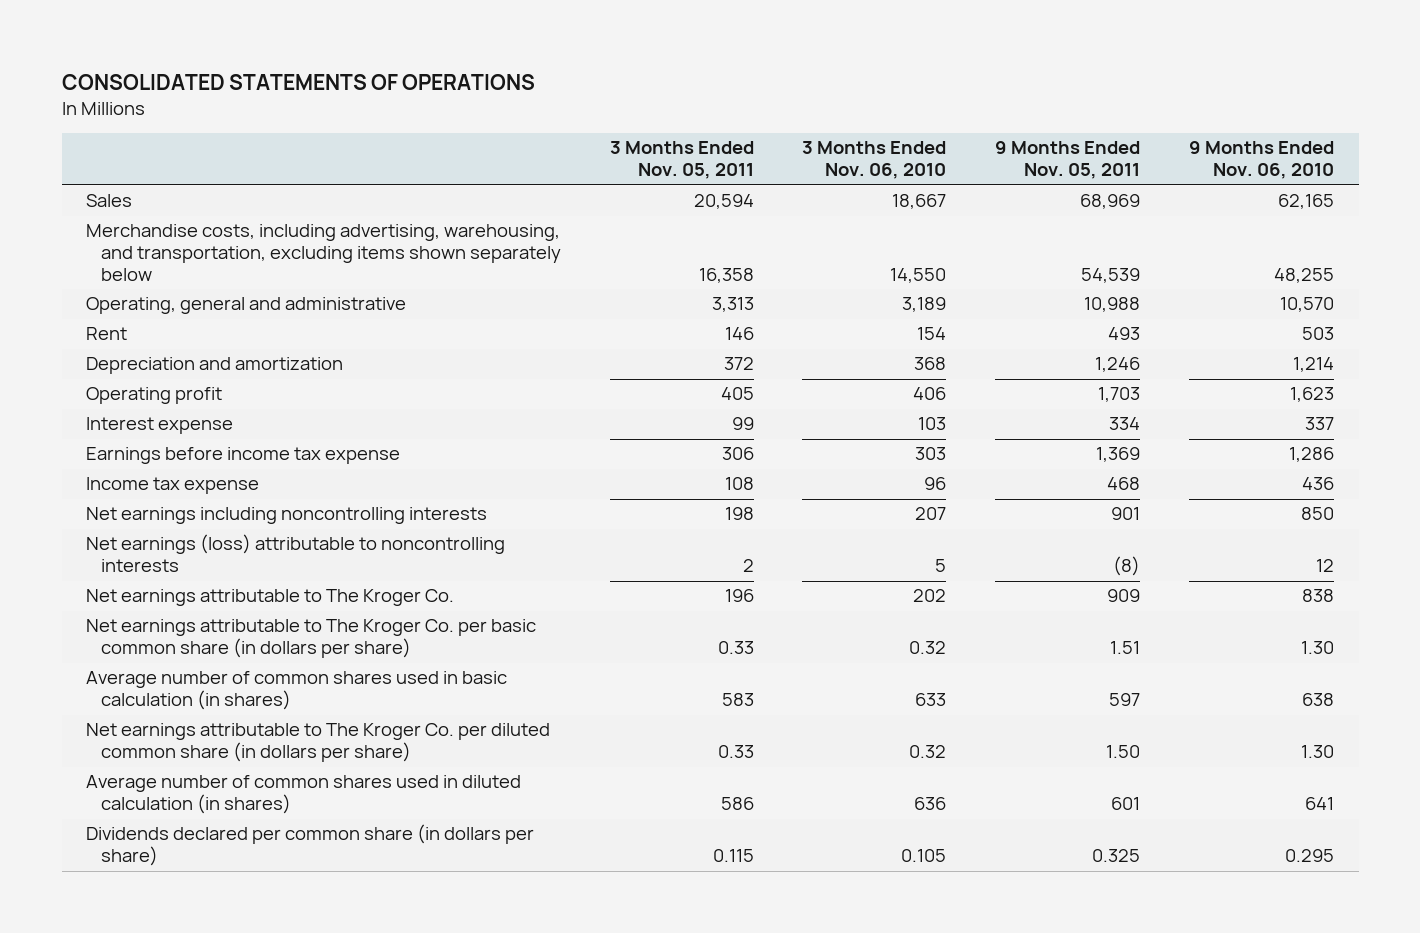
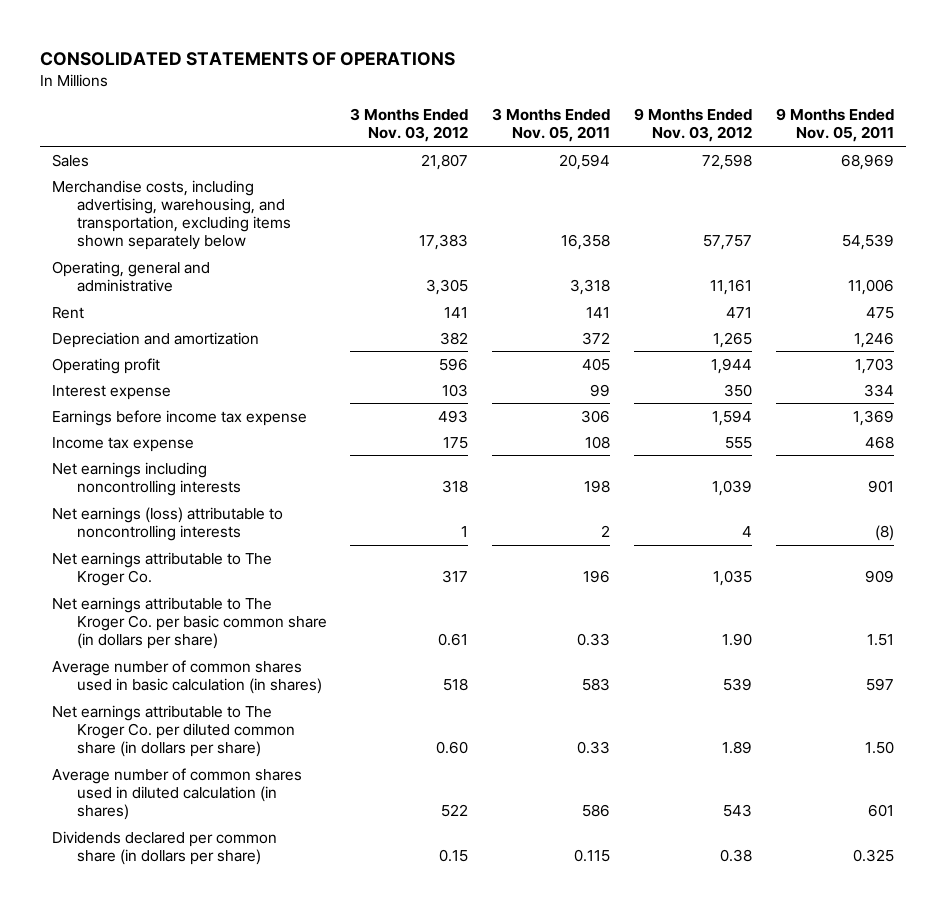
[802,141,947,180] 3 Months Ended Nov. 06, 2010 -> none
[1189,141,1335,180] 9 Months Ended Nov. 06, 2010 -> none
none -> [350,108,469,143] 3 Months Ended Nov. 03, 2012
none -> [634,108,753,143] 9 Months Ended Nov. 03, 2012
[711,297,754,313] 3,313 -> [570,278,611,295] 3,318
[1084,297,1141,313] 10,988 -> [848,278,895,295] 11,006
[724,327,754,341] 146 -> [586,306,611,318] 141
[1108,327,1141,341] 493 -> [866,306,895,319] 475

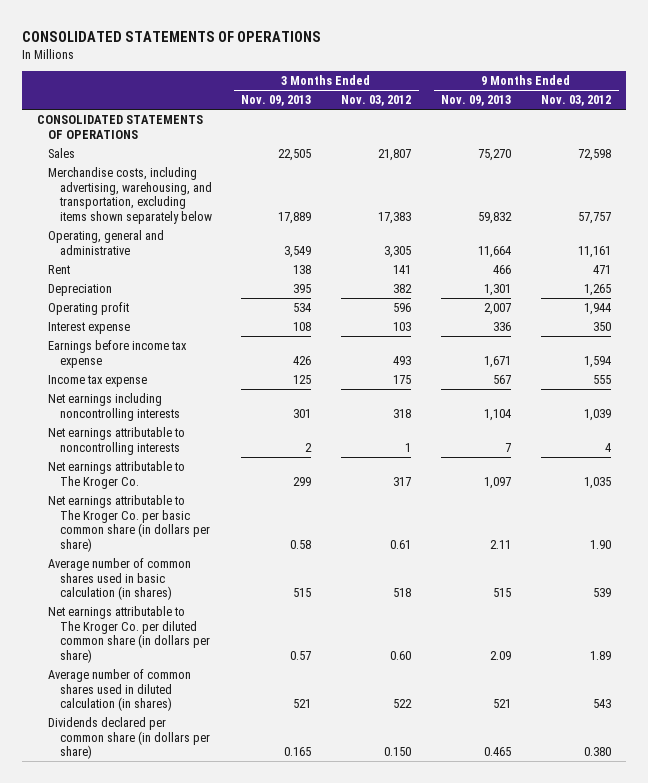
[492,108,611,143] 3 Months Ended Nov. 05, 2011 -> none
[776,108,895,143] 9 Months Ended Nov. 05, 2011 -> none
none -> [241,95,312,107] Nov. 09, 2013
none -> [441,95,512,107] Nov. 09, 2013
none -> [37,115,204,139] CONSOLIDATED STATEMENTS OF OPERATIONS
[52,331,260,348] Depreciation and amortization -> [48,284,113,297] Depreciation
[52,506,284,541] Net earnings (loss) attributable to noncontrolling interests -> [48,427,186,455] Net earnings attributable to noncontrolling interests
[439,848,469,862] 0.15 -> [384,747,412,757] 0.150
[720,848,753,862] 0.38 -> [584,747,612,757] 0.380

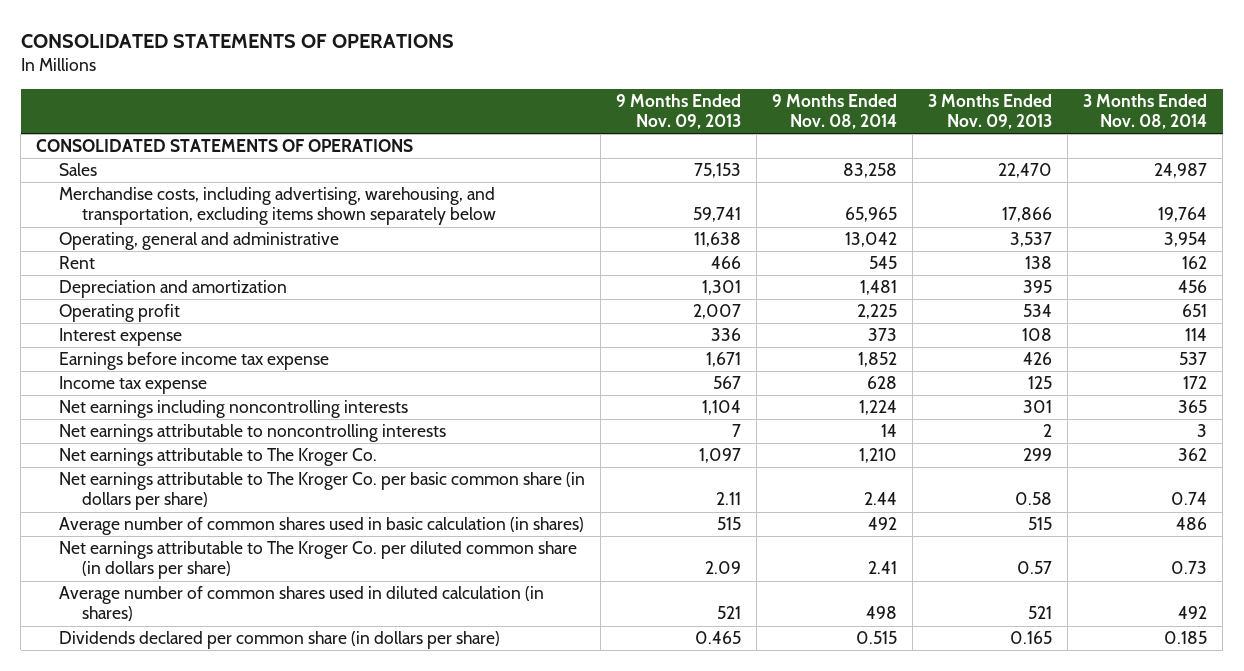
[341,95,412,107] Nov. 03, 2012 -> none
[541,95,612,107] Nov. 03, 2012 -> none
none -> [772,93,898,130] 9 Months Ended Nov. 08, 2014
none -> [1083,93,1208,130] 3 Months Ended Nov. 08, 2014
[278,149,312,162] 22,505 -> [998,163,1053,179] 22,470
[478,149,512,162] 75,270 -> [694,163,742,179] 75,153
[278,212,312,225] 17,889 -> [1002,207,1053,223] 17,866
[478,212,513,225] 59,832 -> [693,207,742,223] 59,741
[284,245,312,258] 3,549 -> [1010,232,1053,248] 3,537
[478,245,512,258] 11,664 -> [694,232,742,248] 11,638
[48,284,113,297] Depreciation -> [59,280,288,299] Depreciation and amortization

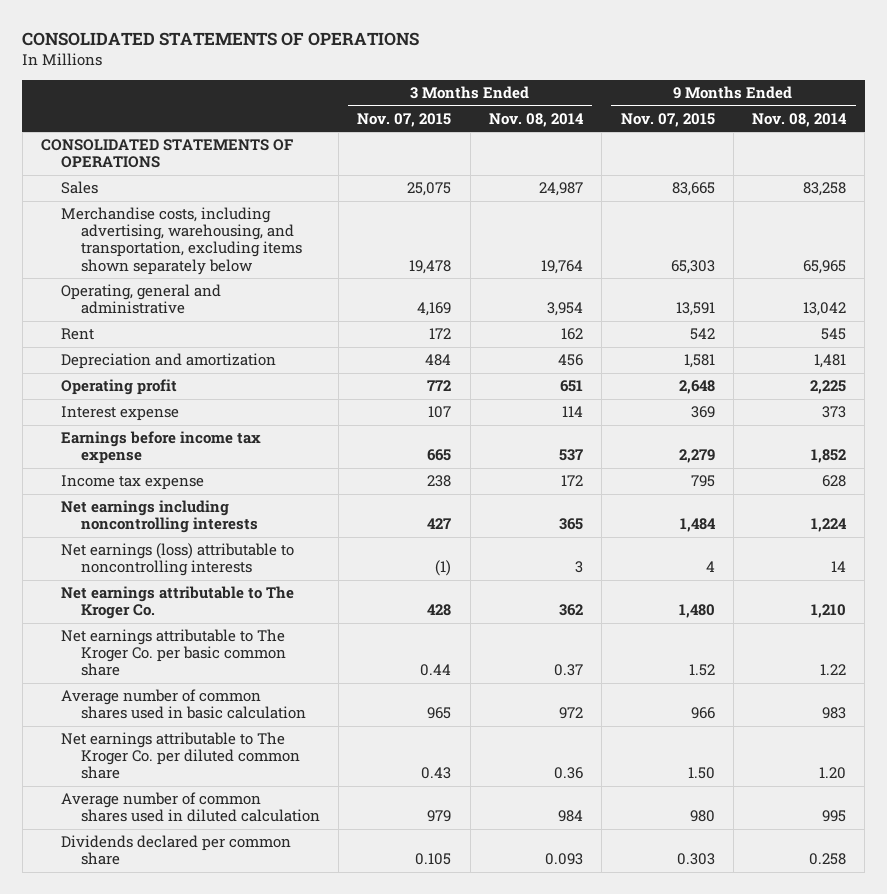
[616,93,742,130] 9 Months Ended Nov. 09, 2013 -> none
[928,93,1053,130] 3 Months Ended Nov. 09, 2013 -> none
none -> [357,112,452,127] Nov. 07, 2015
none -> [620,112,715,127] Nov. 07, 2015
[59,424,447,443] Net earnings attributable to noncontrolling interests -> [60,543,294,577] Net earnings (loss) attributable to noncontrolling interests
[59,472,586,511] Net earnings attributable to The Kroger Co. per basic common share (in dollars per share) -> [60,629,286,677] Net earnings attributable to The Kroger Co. per basic common share
[864,492,898,506] 2.44 -> [820,664,847,676] 1.22
[1171,492,1208,506] 0.74 -> [553,664,583,677] 0.37
[59,517,585,536] Average number of common shares used in basic calculation (in shares) -> [60,689,306,720] Average number of common shares used in basic calculation
[868,517,898,531] 492 -> [822,707,847,720] 983
[1176,517,1208,531] 486 -> [558,707,583,720] 972
[59,541,578,580] Net earnings attributable to The Kroger Co. per diluted common share (in dollars per share) -> [60,732,300,780] Net earnings attributable to The Kroger Co. per diluted common share
[868,561,898,575] 2.41 -> [819,767,847,780] 1.20
[1171,561,1208,575] 0.73 -> [553,767,583,780] 0.36
[59,586,545,622] Average number of common shares used in diluted calculation (in shares) -> [60,792,320,823] Average number of common shares used in diluted calculation
[866,606,898,620] 498 -> [822,810,847,823] 995
[1178,606,1208,620] 492 -> [557,810,583,823] 984
[59,631,501,650] Dividends declared per common share (in dollars per share) -> [60,835,291,866] Dividends declared per common share
[856,631,898,645] 0.515 -> [809,853,847,866] 0.258
[1164,631,1208,645] 0.185 -> [544,853,583,866] 0.093

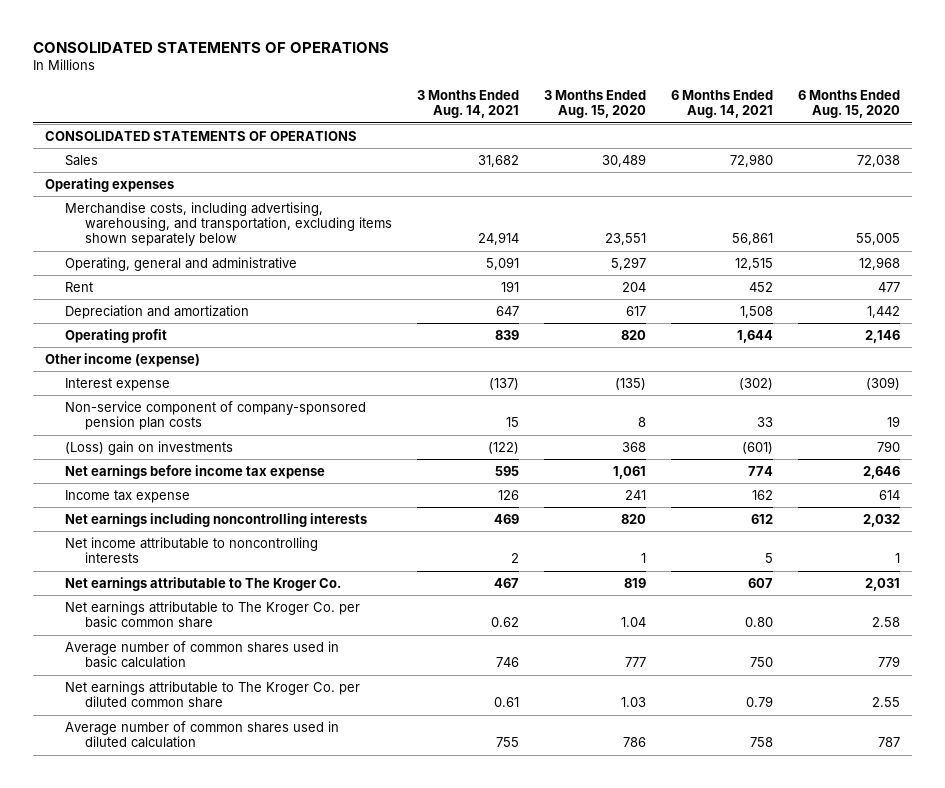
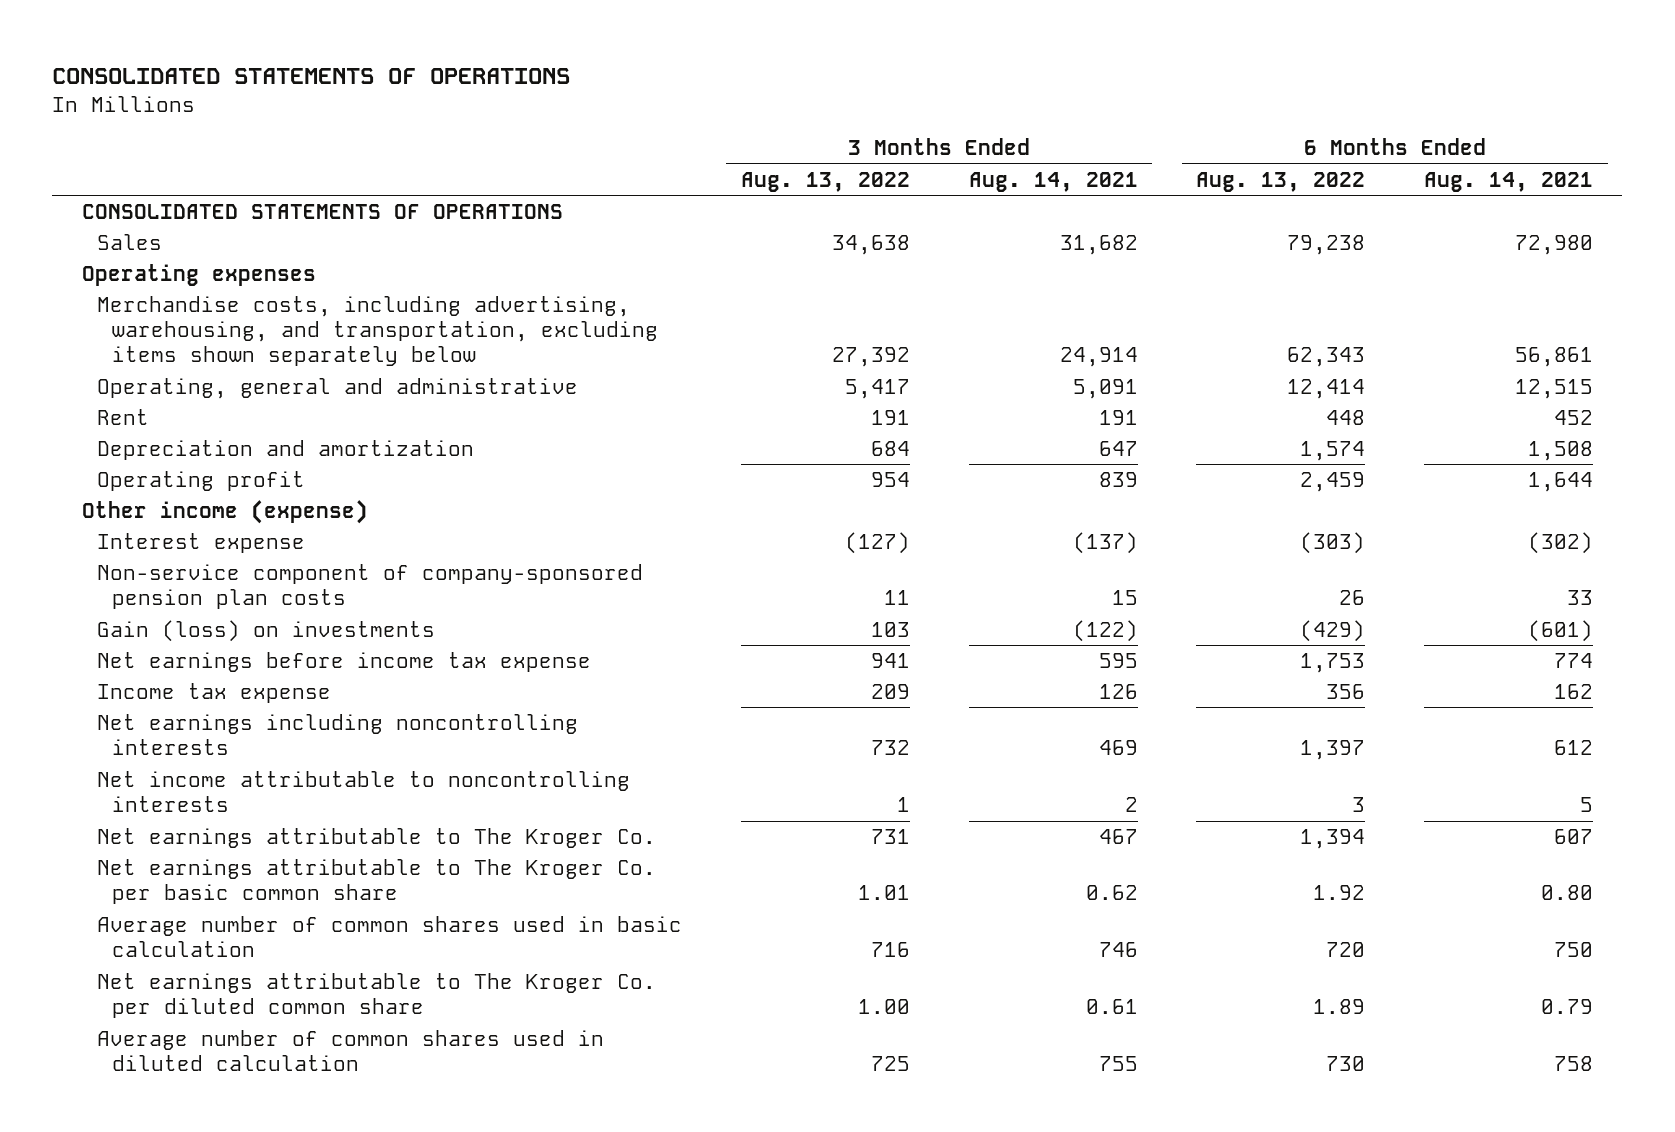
[543,90,646,119] 3 Months Ended Aug. 15, 2020 -> none
[797,90,900,119] 6 Months Ended Aug. 15, 2020 -> none
none -> [740,171,910,192] Aug. 13, 2022
none -> [1196,171,1366,192] Aug. 13, 2022
[65,440,234,455] (Loss) gain on investments -> [97,619,436,642] Gain (loss) on investments

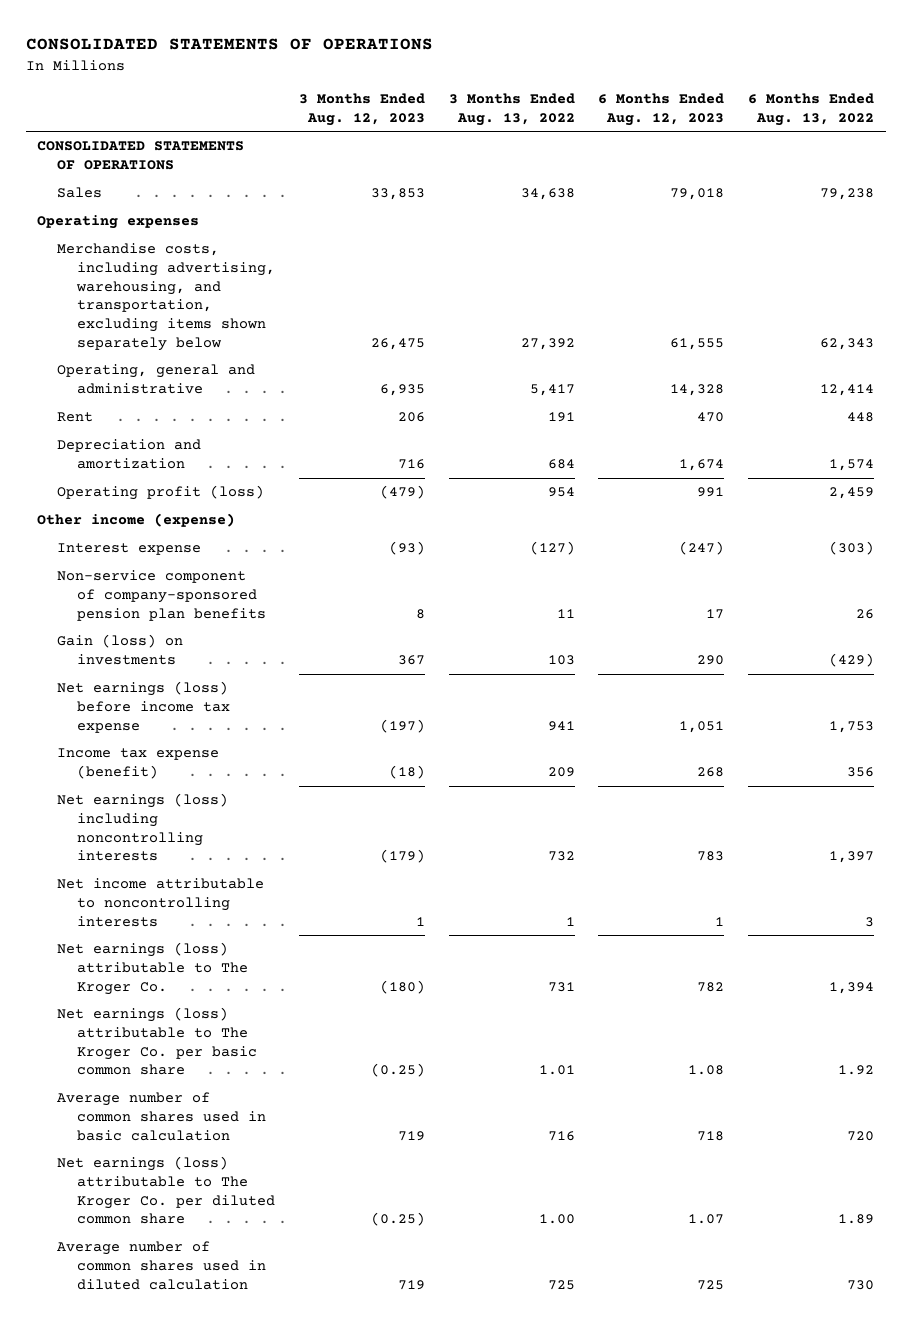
[968,171,1138,192] Aug. 14, 2021 -> none
[1424,171,1594,192] Aug. 14, 2021 -> none
none -> [298,92,425,126] 3 Months Ended Aug. 12, 2023
none -> [598,92,725,126] 6 Months Ended Aug. 12, 2023
[97,470,306,491] Operating profit -> [57,485,265,501] Operating profit (loss)
[97,563,644,609] Non-service component of company-sponsored pension plan costs -> [57,570,267,621] Non-service component of company-sponsored pension plan benefits
[97,651,592,672] Net earnings before income tax expense -> [57,681,231,733] Net earnings (loss) before income tax expense
[97,682,332,703] Income tax expense -> [57,748,220,780] Income tax expense (benefit)
[97,713,579,755] Net earnings including noncontrolling interests -> [57,793,229,862] Net earnings (loss) including noncontrolling interests
[97,827,657,848] Net earnings attributable to The Kroger Co. -> [57,942,249,995] Net earnings (loss) attributable to The Kroger Co.
[97,858,657,904] Net earnings attributable to The Kroger Co. per basic common share -> [57,1007,258,1076] Net earnings (loss) attributable to The Kroger Co. per basic common share
[97,972,657,1018] Net earnings attributable to The Kroger Co. per diluted common share -> [57,1156,276,1225] Net earnings (loss) attributable to The Kroger Co. per diluted common share

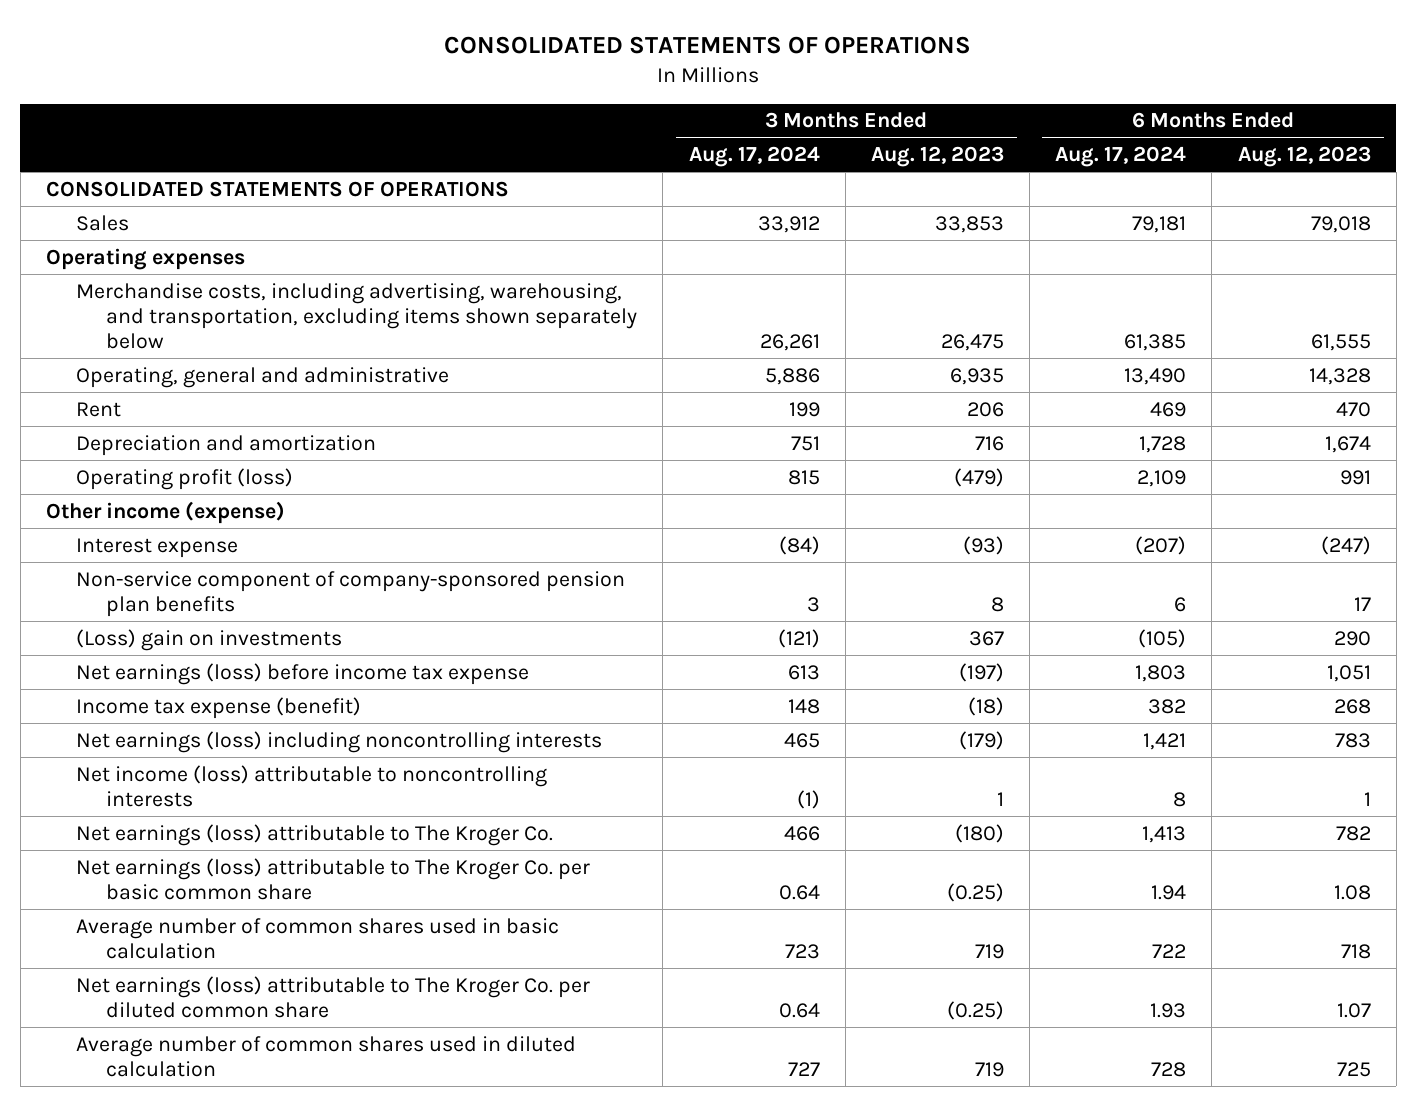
[448,92,575,126] 3 Months Ended Aug. 13, 2022 -> none
[747,92,874,126] 6 Months Ended Aug. 13, 2022 -> none
none -> [688,146,820,168] Aug. 17, 2024
none -> [1055,146,1187,168] Aug. 17, 2024
[57,634,184,666] Gain (loss) on investments -> [76,628,343,651] (Loss) gain on investments
[57,878,265,927] Net income attributable to noncontrolling interests -> [76,764,548,807] Net income (loss) attributable to noncontrolling interests

